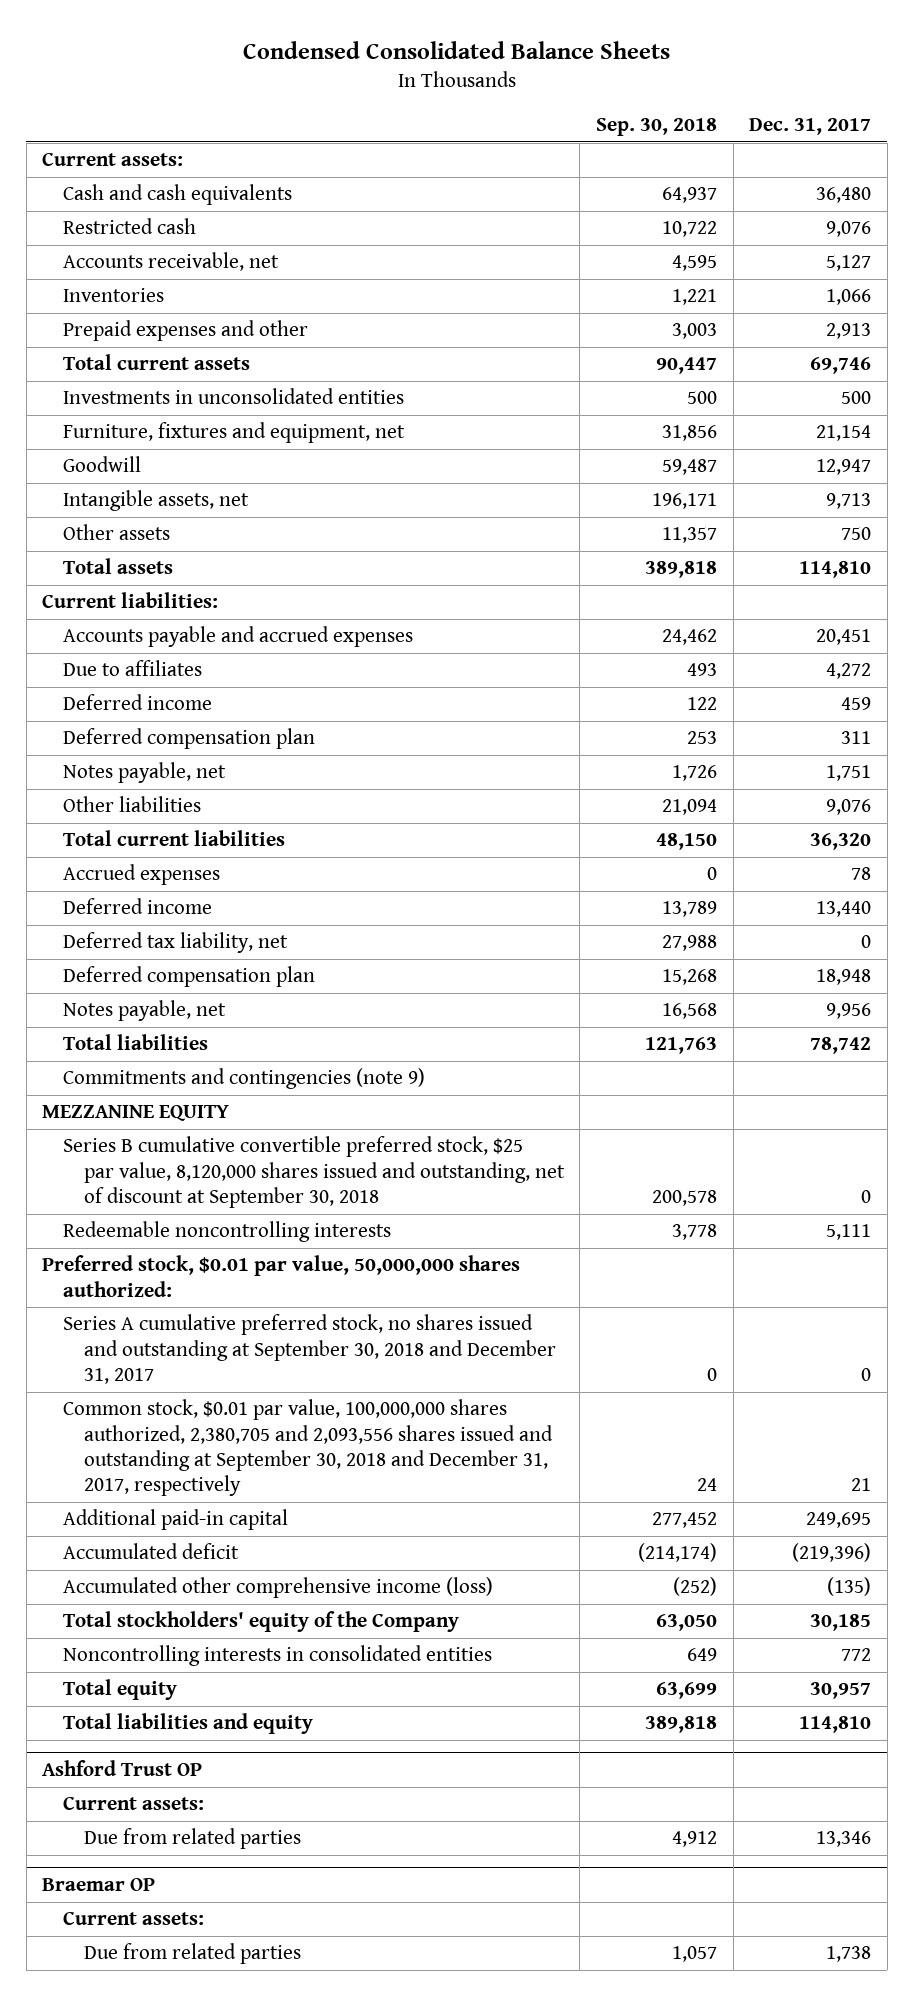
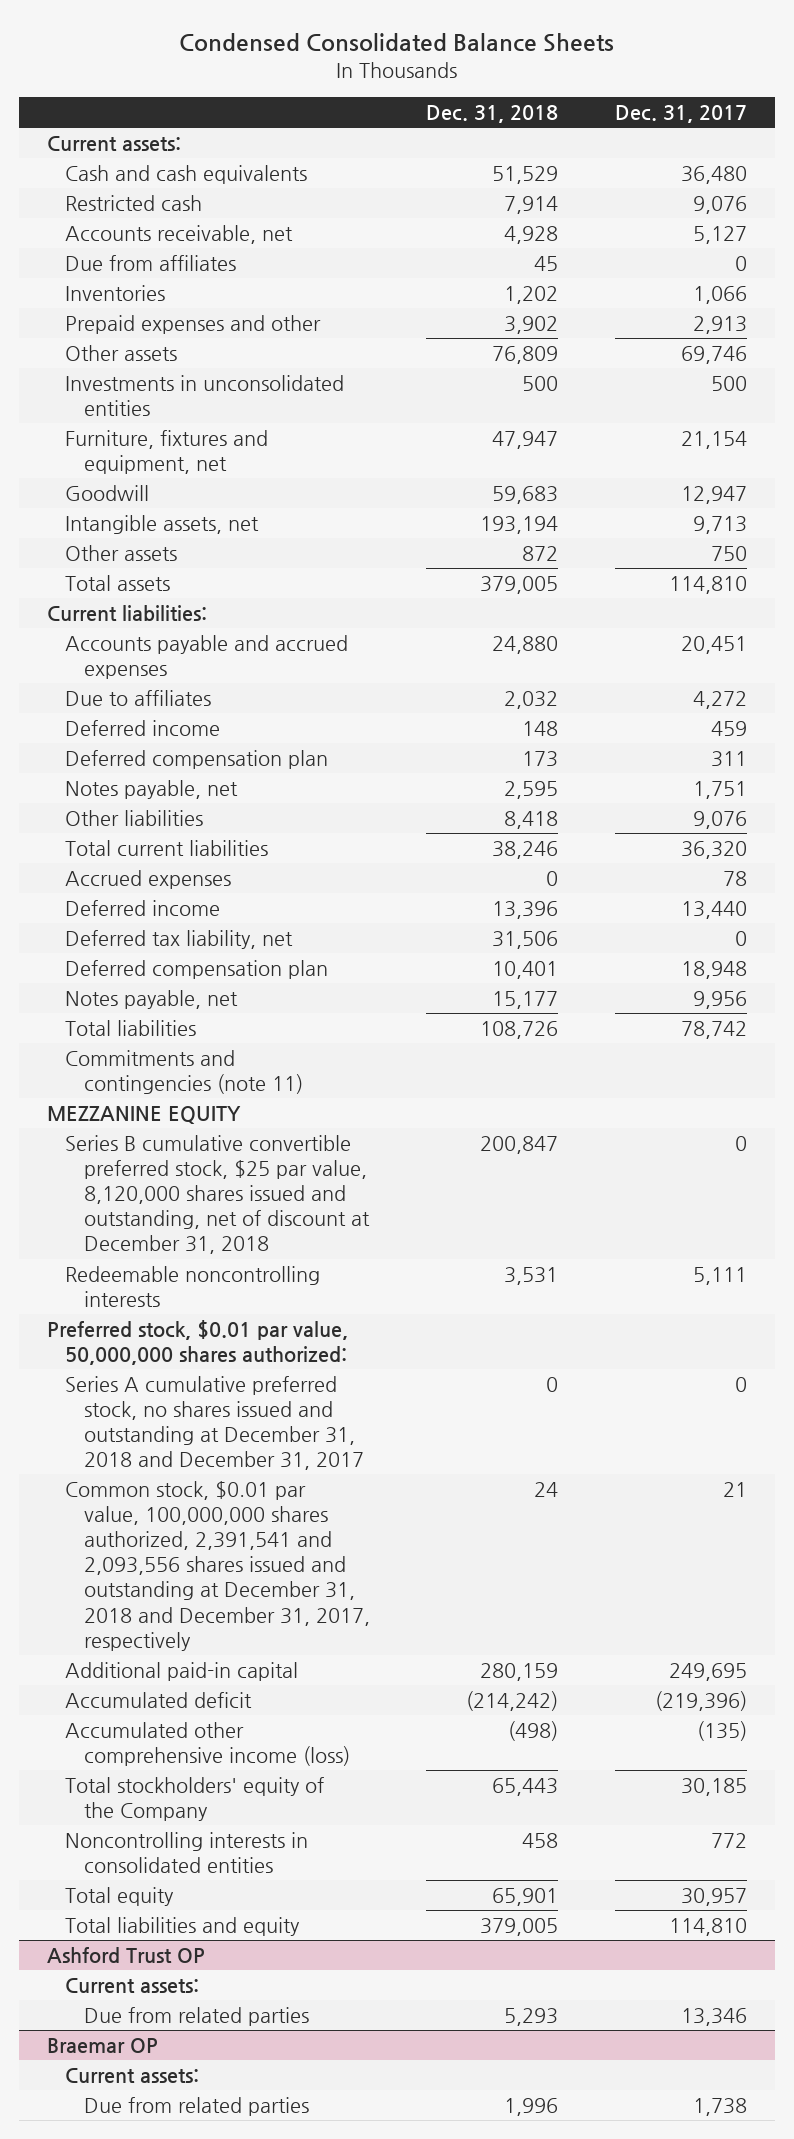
[596,118,718,137] Sep. 30, 2018 -> none
none -> [426,104,559,123] Dec. 31, 2018
none -> [65,255,237,272] Due from affiliates
[63,354,251,371] Total current assets -> [65,345,178,362] Other assets
[63,1068,426,1090] Commitments and contingencies (note 9) -> [65,1050,303,1095] Commitments and contingencies (note 11)
[63,1136,565,1209] Series B cumulative convertible preferred stock, $25 par value, 8,120,000 shares issued and outstanding, net of discount at September 30, 2018 -> [65,1135,370,1255] Series B cumulative convertible preferred stock, $25 par value, 8,120,000 shares issued and outstanding, net of discount at December 31, 2018
[63,1314,556,1385] Series A cumulative preferred stock, no shares issued and outstanding at September 30, 2018 and December 31, 2017 -> [65,1376,364,1471] Series A cumulative preferred stock, no shares issued and outstanding at December 31, 2018 and December 31, 2017
[63,1399,553,1497] Common stock, $0.01 par value, 100,000,000 shares authorized, 2,380,705 and 2,093,556 shares issued and outstanding at September 30, 2018 and December 31, 2017, respectively -> [65,1481,370,1651] Common stock, $0.01 par value, 100,000,000 shares authorized, 2,391,541 and 2,093,556 shares issued and outstanding at December 31, 2018 and December 31, 2017, respectively

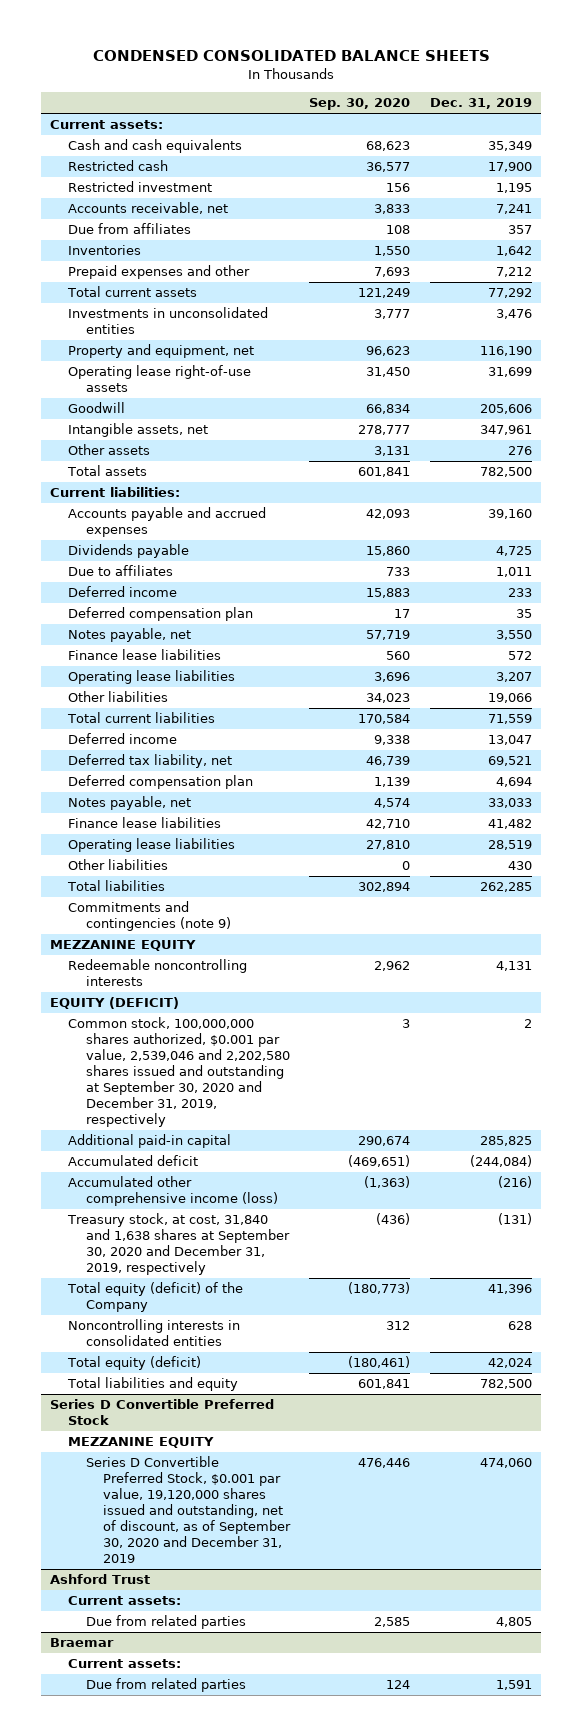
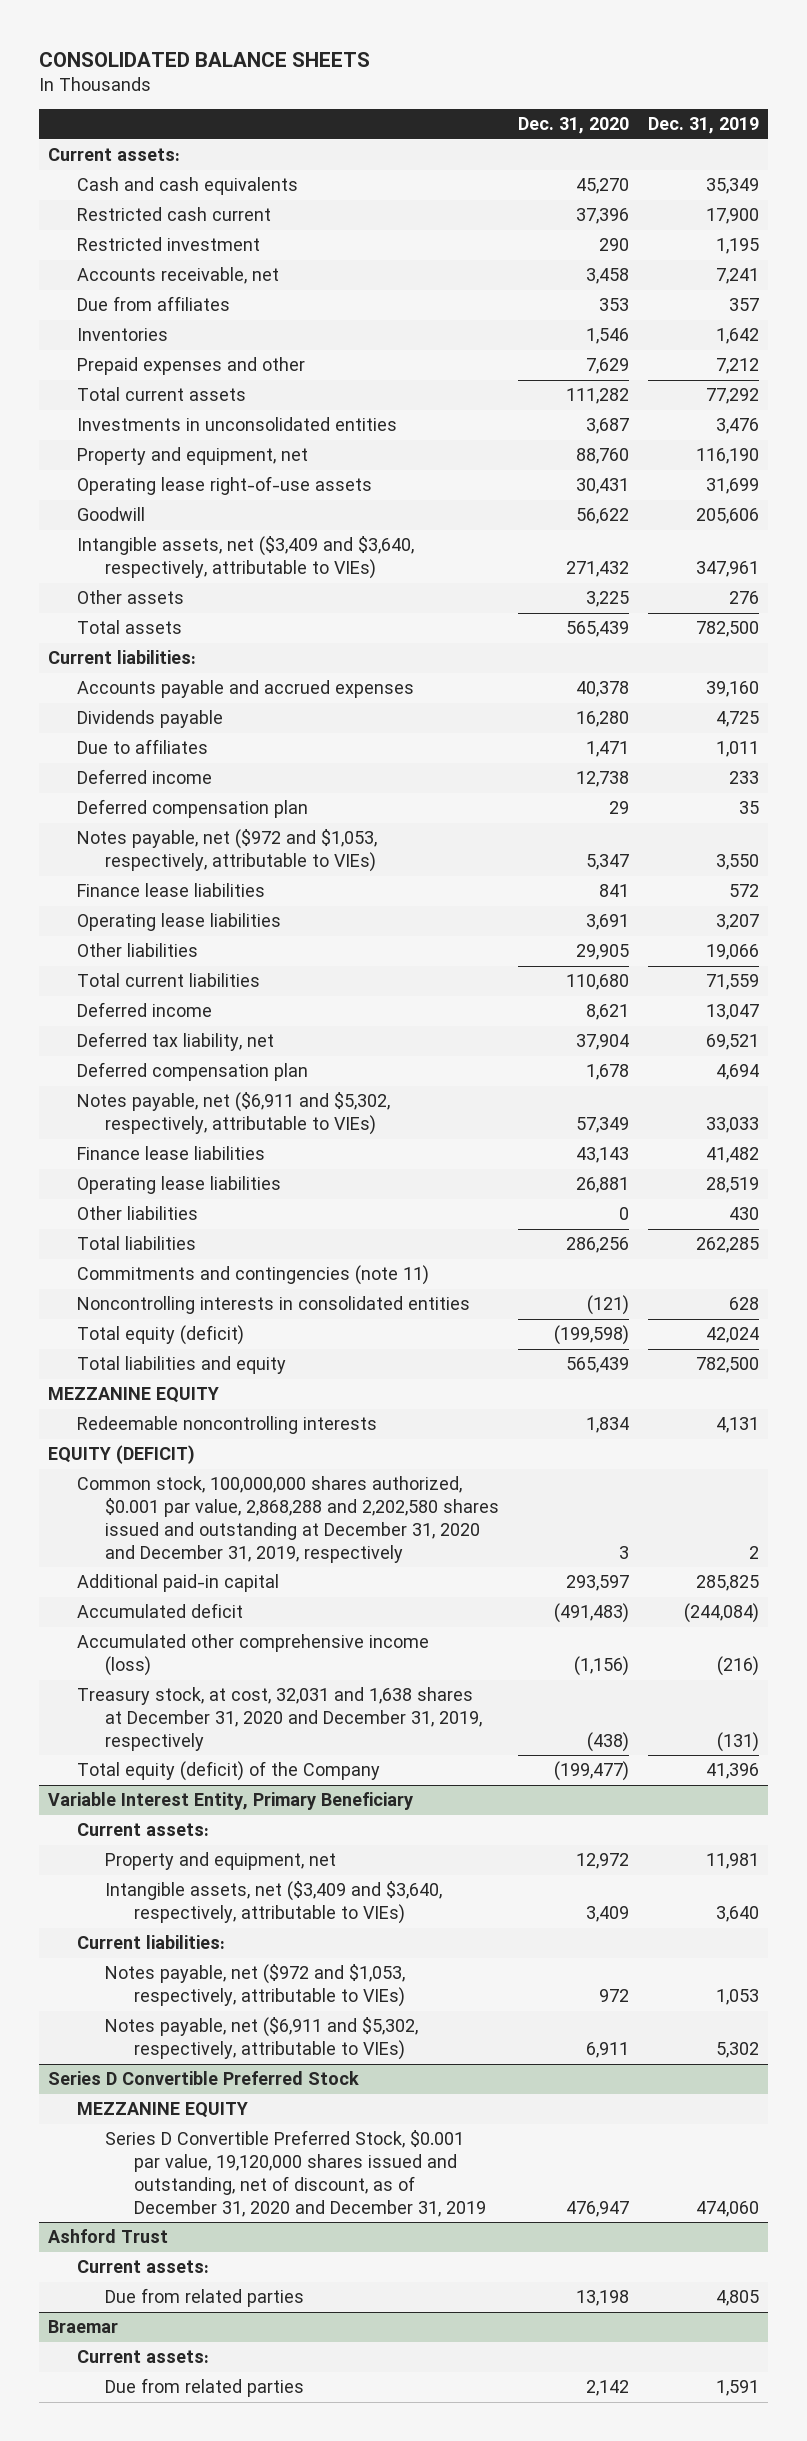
[93,50,491,62] CONDENSED CONSOLIDATED BALANCE SHEETS -> [39,51,371,67] CONSOLIDATED BALANCE SHEETS
[309,98,411,111] Sep. 30, 2020 -> none
none -> [517,117,629,135] Dec. 31, 2020
[68,160,169,172] Restricted cash -> [76,207,271,222] Restricted cash current
[68,423,209,438] Intangible assets, net -> [76,536,414,580] Intangible assets, net ($3,409 and $3,640, respectively, attributable to VIEs)
[68,628,192,643] Notes payable, net -> [76,829,377,873] Notes payable, net ($972 and $1,053, respectively, attributable to VIEs)
[68,796,192,811] Notes payable, net -> [76,1092,390,1136] Notes payable, net ($6,911 and $5,302, respectively, attributable to VIEs)
[68,901,231,932] Commitments and contingencies (note 9) -> [76,1265,429,1286] Commitments and contingencies (note 11)
[68,1319,241,1347] Noncontrolling interests in consolidated entities -> [76,1296,470,1315] Noncontrolling interests in consolidated entities
[67,1356,202,1371] Total equity (deficit) -> [76,1325,244,1346] Total equity (deficit)
[67,1377,239,1392] Total liabilities and equity -> [76,1356,286,1375] Total liabilities and equity
[68,1017,290,1127] Common stock, 100,000,000 shares authorized, $0.001 par value, 2,539,046 and 2,202,580 shares issued and outstanding at September 30, 2020 and December 31, 2019, respectively -> [76,1476,500,1563] Common stock, 100,000,000 shares authorized, $0.001 par value, 2,868,288 and 2,202,580 shares issued and outstanding at December 31, 2020 and December 31, 2019, respectively
[67,1213,290,1276] Treasury stock, at cost, 31,840 and 1,638 shares at September 30, 2020 and December 31, 2019, respectively -> [76,1687,483,1752] Treasury stock, at cost, 32,031 and 1,638 shares at December 31, 2020 and December 31, 2019, respectively
none -> [48,1792,414,1811] Variable Interest Entity, Primary Beneficiary
none -> [76,1823,209,1837] Current assets:
none -> [105,1852,337,1871] Property and equipment, net
none -> [105,1881,443,1925] Intangible assets, net ($3,409 and $3,640, respectively, attributable to VIEs)
none -> [76,1935,225,1950] Current liabilities:
none -> [105,1964,406,2008] Notes payable, net ($972 and $1,053, respectively, attributable to VIEs)
none -> [105,2017,419,2061] Notes payable, net ($6,911 and $5,302, respectively, attributable to VIEs)
[85,1456,292,1563] Series D Convertible Preferred Stock, $0.001 par value, 19,120,000 shares issued and outstanding, net of discount, as of September 30, 2020 and December 31, 2019 -> [105,2130,486,2217] Series D Convertible Preferred Stock, $0.001 par value, 19,120,000 shares issued and outstanding, net of discount, as of December 31, 2020 and December 31, 2019

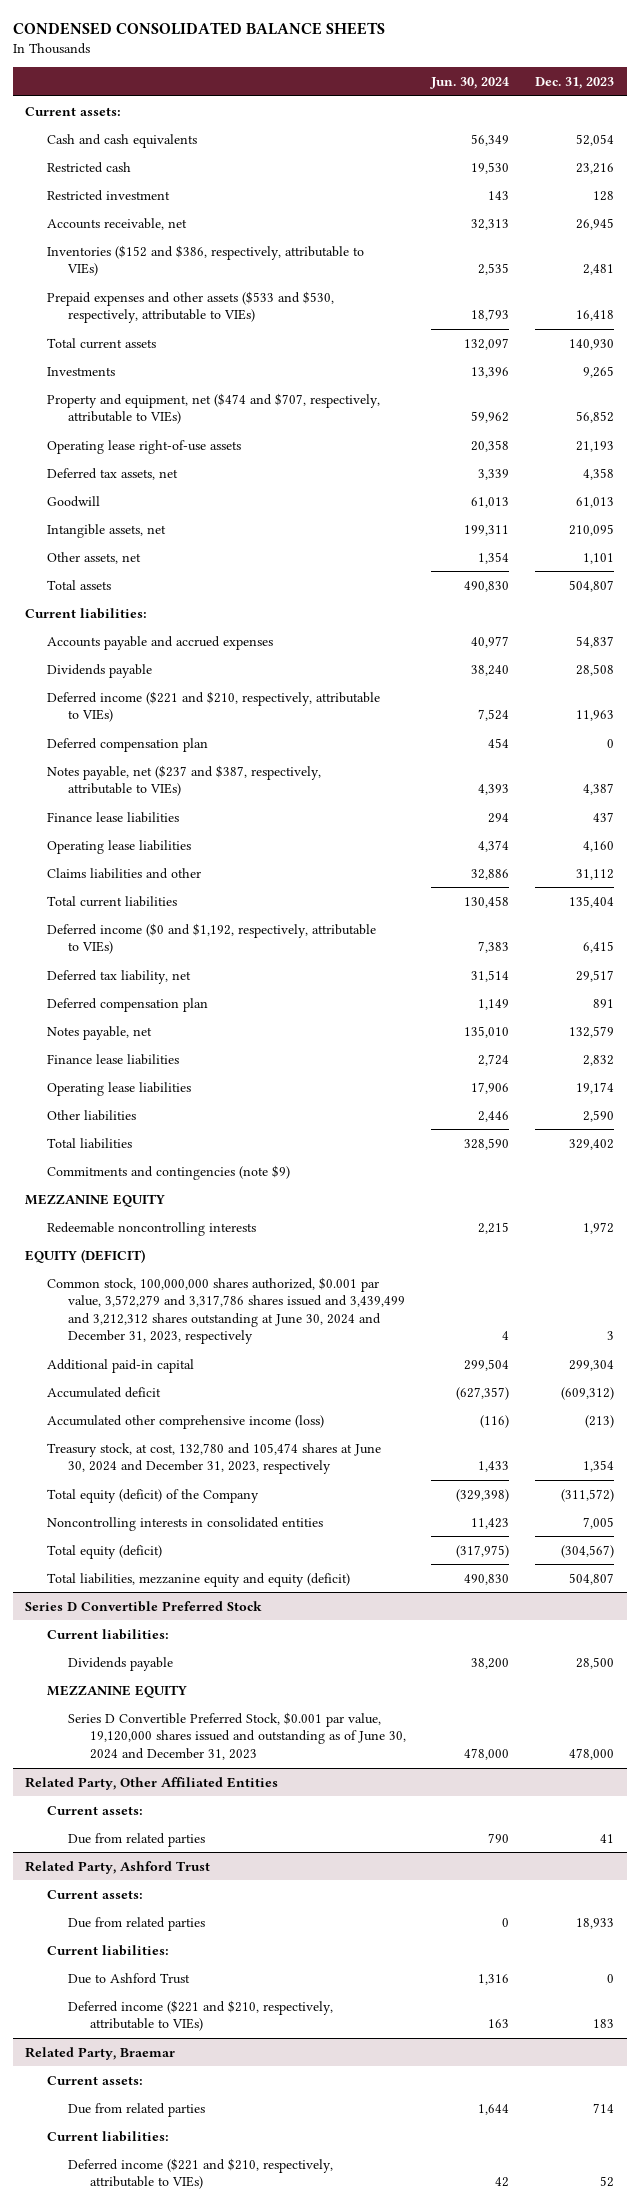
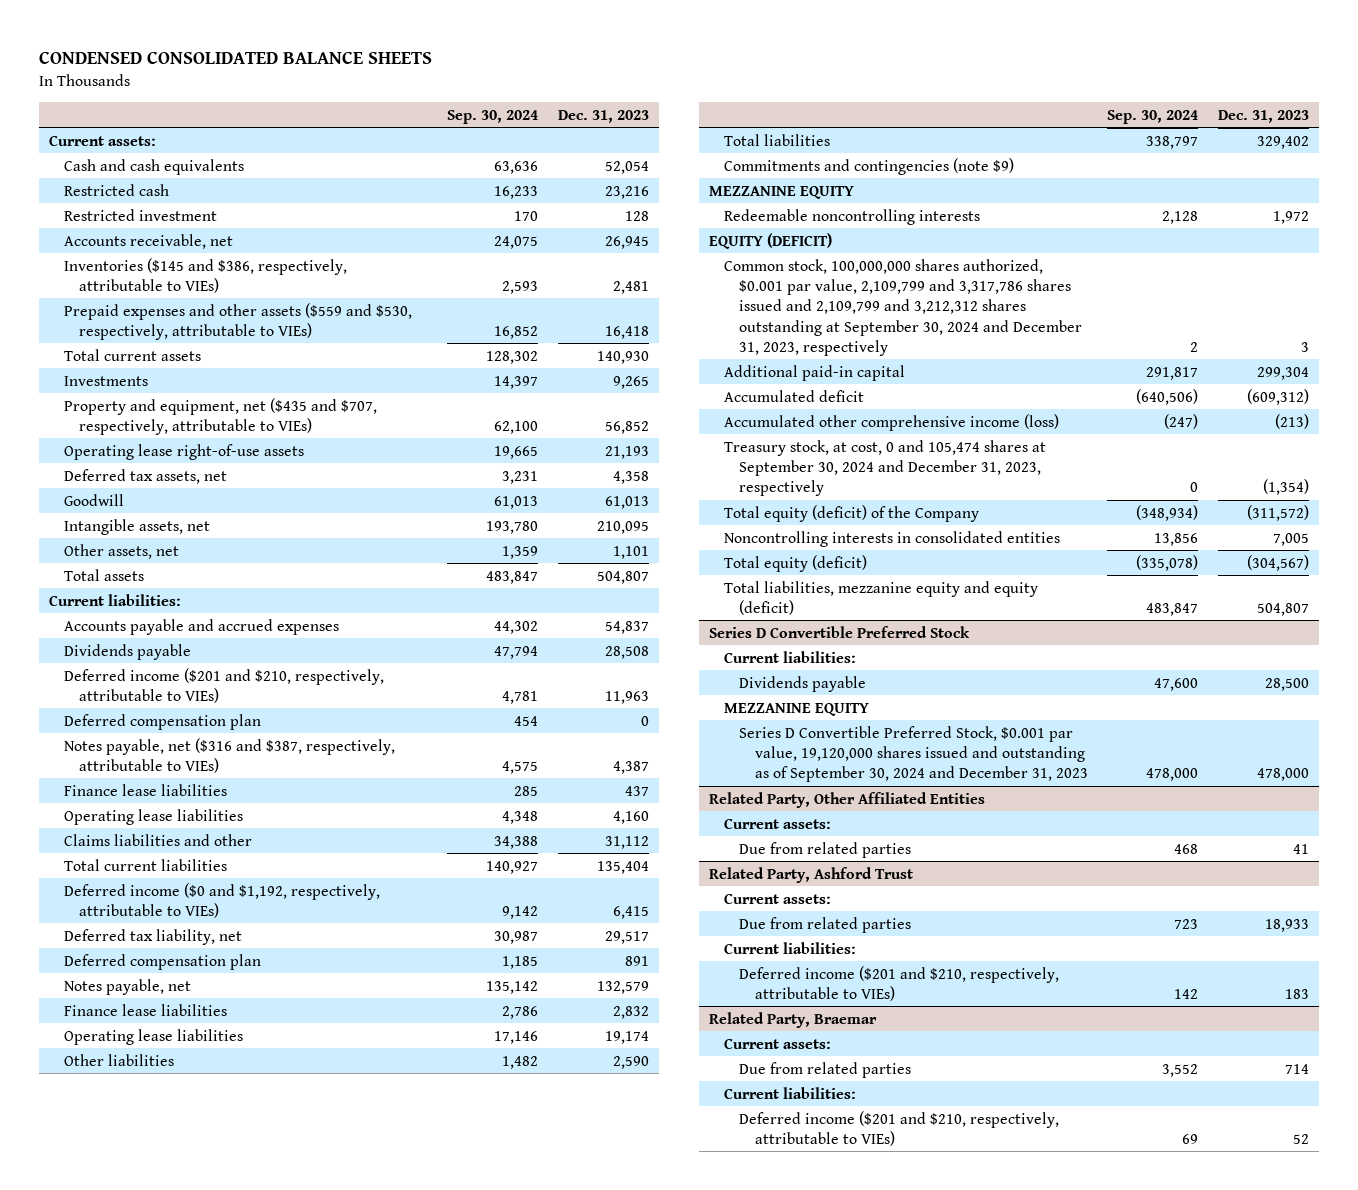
[430,77,510,90] Jun. 30, 2024 -> none
none -> [447,109,539,124] Sep. 30, 2024
[46,244,364,277] Inventories ($152 and $386, respectively, attributable to VIEs) -> [64,257,348,293] Inventories ($145 and $386, respectively, attributable to VIEs)
[46,290,334,324] Prepaid expenses and other assets ($533 and $530, respectively, attributable to VIEs) -> [64,302,413,340] Prepaid expenses and other assets ($559 and $530, respectively, attributable to VIEs)
[46,392,380,425] Property and equipment, net ($474 and $707, respectively, attributable to VIEs) -> [64,397,378,435] Property and equipment, net ($435 and $707, respectively, attributable to VIEs)
[46,690,380,723] Deferred income ($221 and $210, respectively, attributable to VIEs) -> [64,667,385,703] Deferred income ($201 and $210, respectively, attributable to VIEs)
[46,764,321,797] Notes payable, net ($237 and $387, respectively, attributable to VIEs) -> [64,737,396,773] Notes payable, net ($316 and $387, respectively, attributable to VIEs)
[46,1276,406,1345] Common stock, 100,000,000 shares authorized, $0.001 par value, 3,572,279 and 3,317,786 shares issued and 3,439,499 and 3,212,312 shares outstanding at June 30, 2024 and December 31, 2023, respectively -> [724,258,1083,356] Common stock, 100,000,000 shares authorized, $0.001 par value, 2,109,799 and 3,317,786 shares issued and 2,109,799 and 3,212,312 shares outstanding at September 30, 2024 and December 31, 2023, respectively
[46,1442,381,1475] Treasury stock, at cost, 132,780 and 105,474 shares at June 30, 2024 and December 31, 2023, respectively -> [724,439,1047,497] Treasury stock, at cost, 0 and 105,474 shares at September 30, 2024 and December 31, 2023, respectively
[583,1460,615,1473] 1,354 -> [1263,479,1310,496] (1,354)
[68,1711,406,1760] Series D Convertible Preferred Stock, $0.001 par value, 19,120,000 shares issued and outstanding as of June 30, 2024 and December 31, 2023 -> [739,725,1088,783] Series D Convertible Preferred Stock, $0.001 par value, 19,120,000 shares issued and outstanding as of September 30, 2024 and December 31, 2023
[68,1972,191,1984] Due to Ashford Trust -> none
[68,1999,334,2032] Deferred income ($221 and $210, respectively, attributable to VIEs) -> [739,965,1060,1001] Deferred income ($201 and $210, respectively, attributable to VIEs)
[68,2157,334,2190] Deferred income ($221 and $210, respectively, attributable to VIEs) -> [739,1110,1060,1146] Deferred income ($201 and $210, respectively, attributable to VIEs)

